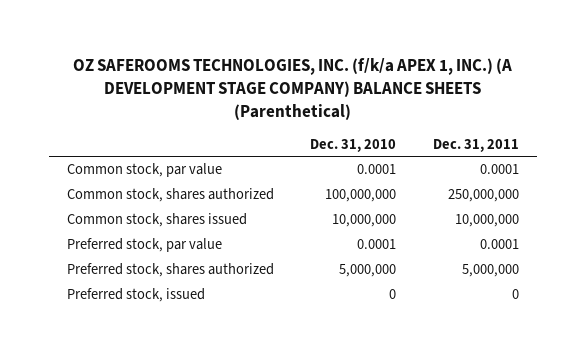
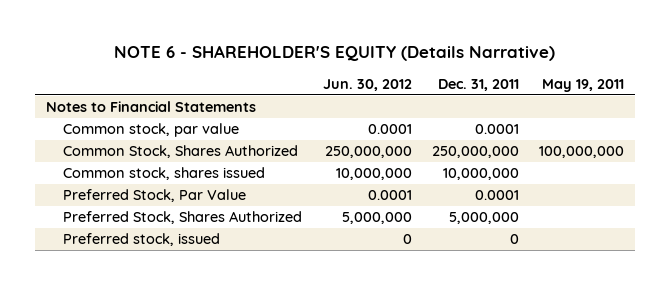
[72,58,512,120] OZ SAFEROOMS TECHNOLOGIES, INC. (f/k/a APEX 1, INC.) (A DEVELOPMENT STAGE COMPANY) BALANCE SHEETS (Parenthetical) -> [114,45,556,62] NOTE 6 - SHAREHOLDER'S EQUITY (Details Narrative)
[310,138,397,152] Dec. 31, 2010 -> none
none -> [322,78,412,91] Jun. 30, 2012
none -> [542,78,625,92] May 19, 2011
none -> [45,101,256,113] Notes to Financial Statements
[66,188,274,203] Common stock, shares authorized -> [63,145,299,159] Common Stock, Shares Authorized
[66,238,222,253] Preferred stock, par value -> [63,189,247,203] Preferred Stock, Par Value
[66,263,274,278] Preferred stock, shares authorized -> [63,211,303,225] Preferred Stock, Shares Authorized

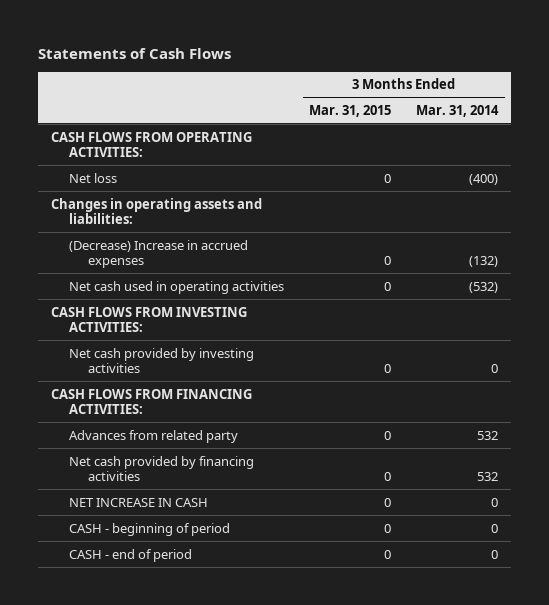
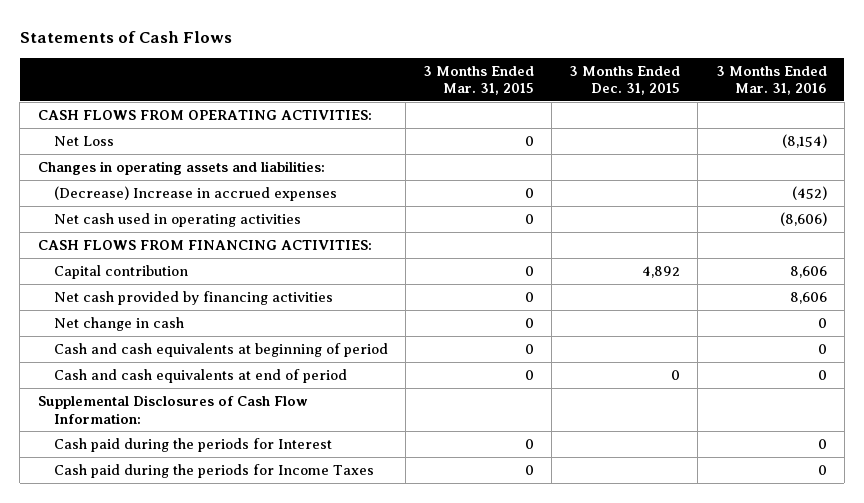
[416,104,500,117] Mar. 31, 2014 -> none
none -> [569,65,681,96] 3 Months Ended Dec. 31, 2015
none -> [715,65,827,96] 3 Months Ended Mar. 31, 2016
[69,172,118,183] Net loss -> [53,136,114,147] Net Loss
[50,306,247,333] CASH FLOWS FROM INVESTING ACTIVITIES: -> none
[69,347,255,374] Net cash provided by investing activities -> none
[69,429,239,443] Advances from related party -> none
none -> [53,265,188,280] Capital contribution
[69,497,209,507] NET INCREASE IN CASH -> [53,317,184,332] Net change in cash
[69,522,231,536] CASH - beginning of period -> [53,343,388,358] Cash and cash equivalents at beginning of period
[69,548,193,562] CASH - end of period -> [53,369,347,384] Cash and cash equivalents at end of period
none -> [37,395,308,424] Supplemental Disclosures of Cash Flow Information:
none -> [53,438,332,453] Cash paid during the periods for Interest
none -> [53,464,374,479] Cash paid during the periods for Income Taxes

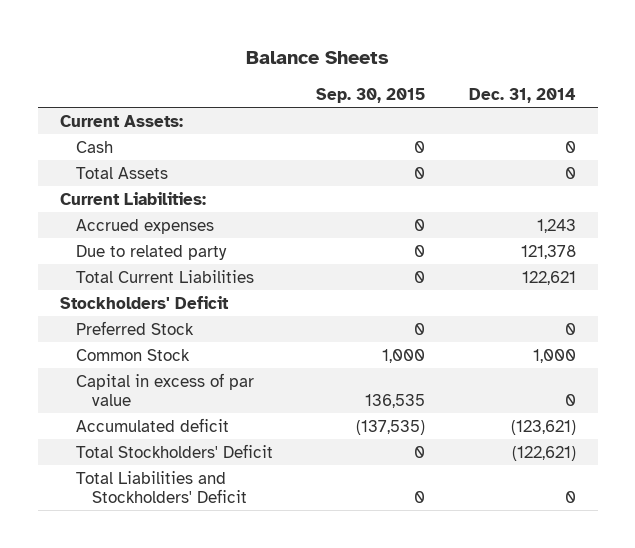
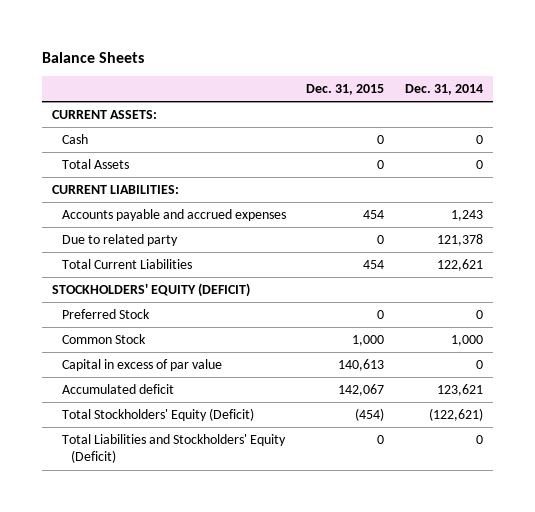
[316,88,426,104] Sep. 30, 2015 -> none
none -> [306,84,385,96] Dec. 31, 2015
[59,114,183,127] Current Assets: -> [52,110,158,120] CURRENT ASSETS:
[59,191,206,205] Current Liabilities: -> [52,185,180,195] CURRENT LIABILITIES:
[75,218,214,234] Accrued expenses -> [61,209,286,222] Accounts payable and accrued expenses
[59,295,229,309] Stockholders' Deficit -> [52,283,251,298] STOCKHOLDERS' EQUITY (DEFICIT)
[510,419,576,435] (123,621) -> [436,384,483,397] 123,621
[75,443,273,458] Total Stockholders' Deficit -> [61,408,254,422] Total Stockholders' Equity (Deficit)
[75,470,248,504] Total Liabilities and Stockholders' Deficit -> [61,434,286,464] Total Liabilities and Stockholders' Equity (Deficit)

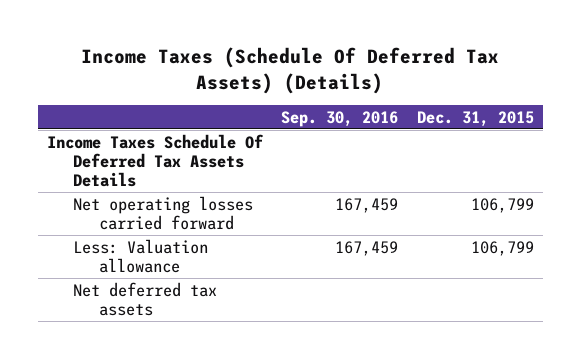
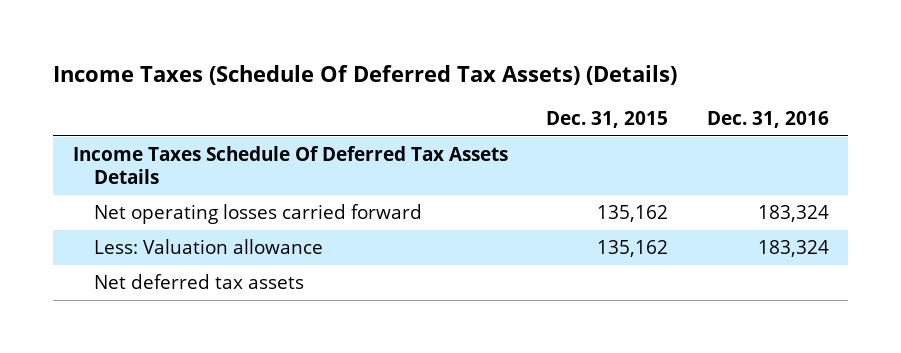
[281,110,399,127] Sep. 30, 2016 -> none
none -> [706,111,829,129] Dec. 31, 2016
[470,197,534,213] 106,799 -> [597,205,669,223] 135,162
[470,240,534,256] 106,799 -> [597,240,669,258] 135,162

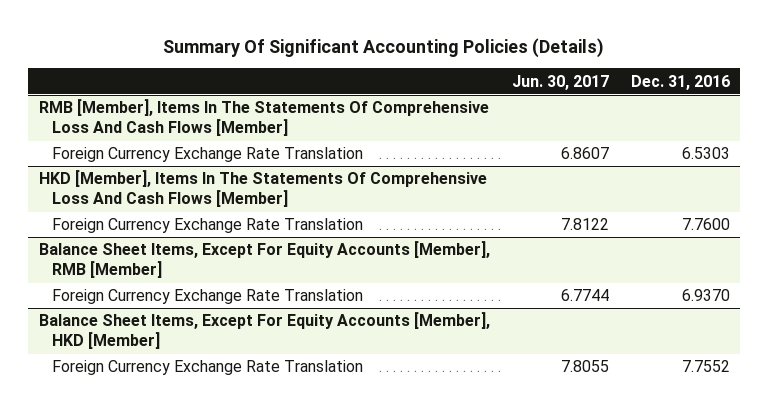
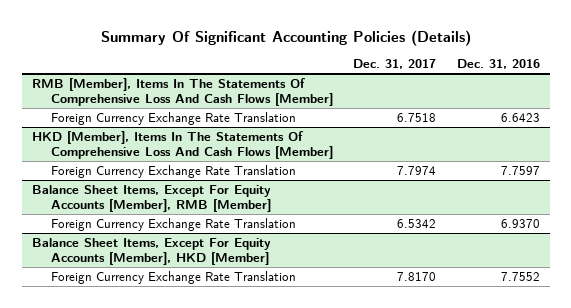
[511,74,609,90] Jun. 30, 2017 -> none
none -> [353,59,437,70] Dec. 31, 2017
[681,147,730,160] 6.5303 -> [500,112,540,122] 6.6423
[681,218,730,231] 7.7600 -> [500,165,540,175] 7.7597

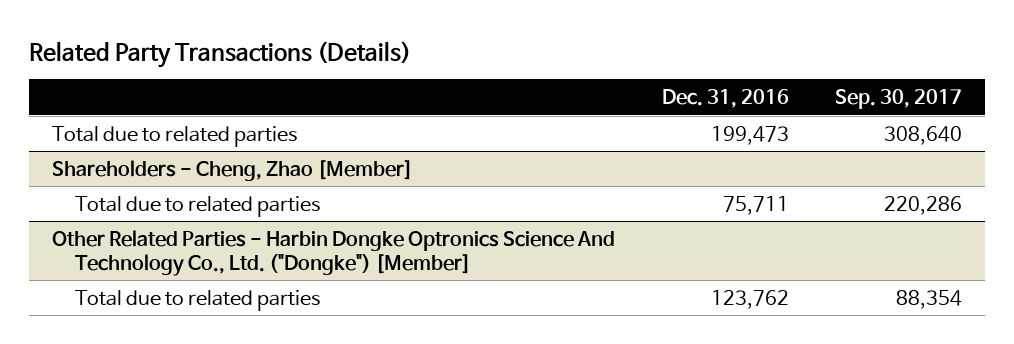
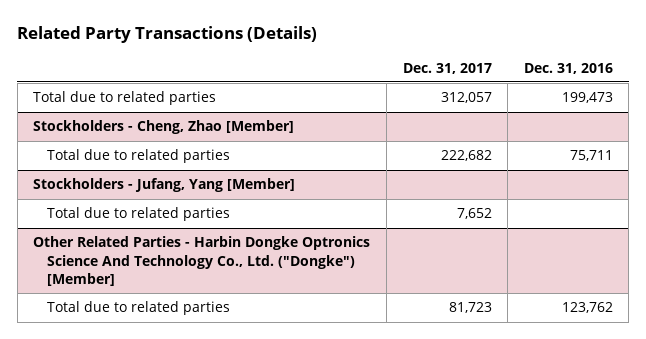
[834,89,962,110] Sep. 30, 2017 -> none
none -> [402,62,492,74] Dec. 31, 2017
[52,159,414,181] Shareholders - Cheng, Zhao [Member] -> [33,120,295,135] Stockholders - Cheng, Zhao [Member]
none -> [33,178,296,193] Stockholders - Jufang, Yang [Member]
none -> [47,207,231,222] Total due to related parties

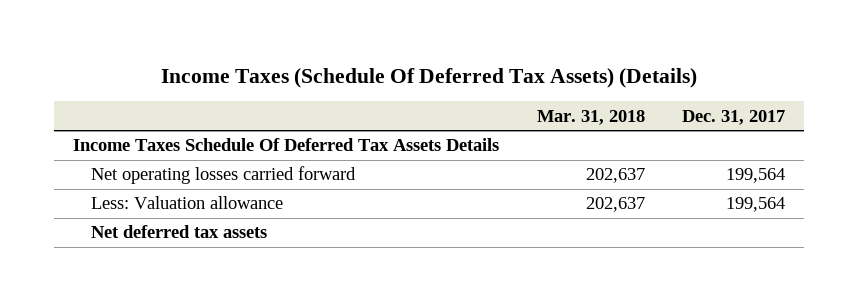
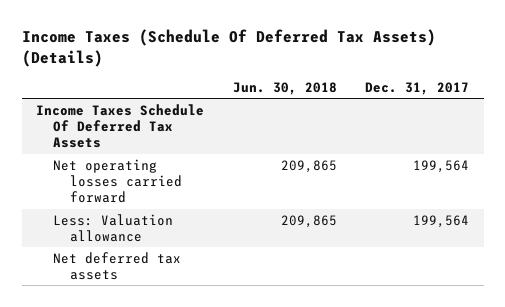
[536,109,645,125] Mar. 31, 2018 -> none
none -> [232,81,337,95] Jun. 30, 2018
[72,138,499,152] Income Taxes Schedule Of Deferred Tax Assets Details -> [35,103,204,149] Income Taxes Schedule Of Deferred Tax Assets

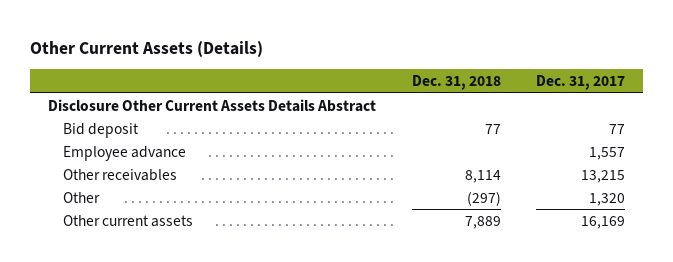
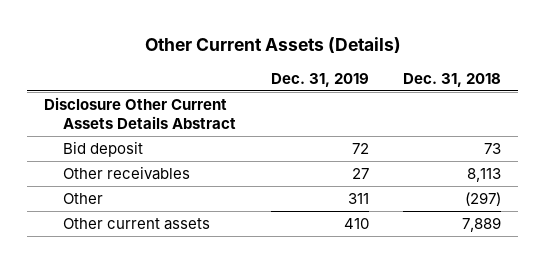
[536,75,626,91] Dec. 31, 2017 -> none
none -> [270,72,369,87] Dec. 31, 2019
[62,145,186,161] Employee advance -> none
[484,123,501,134] 77 -> [484,142,502,154] 73
[464,169,501,183] 8,114 -> [467,167,502,182] 8,113

